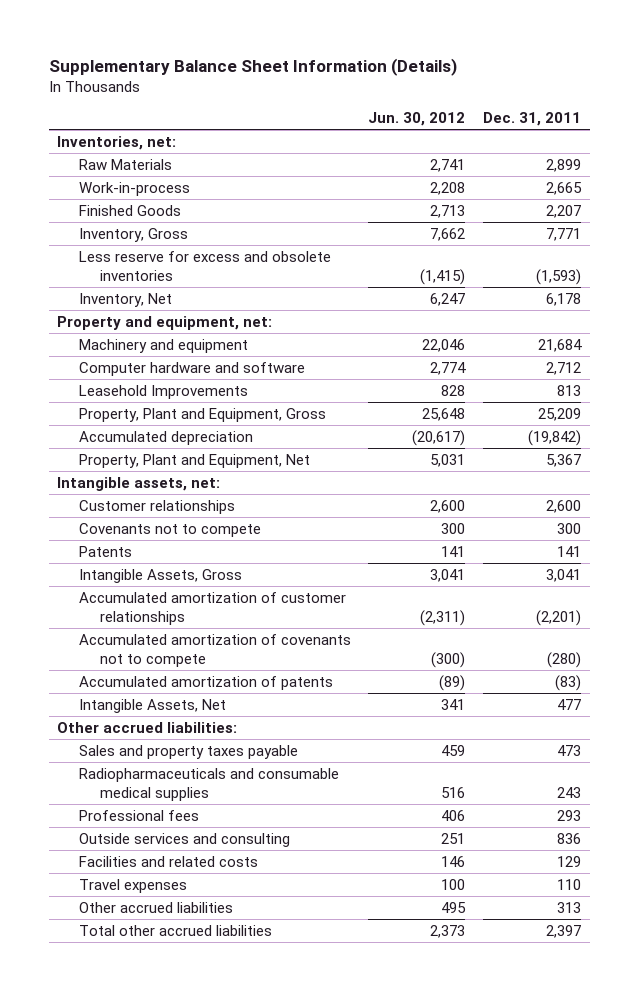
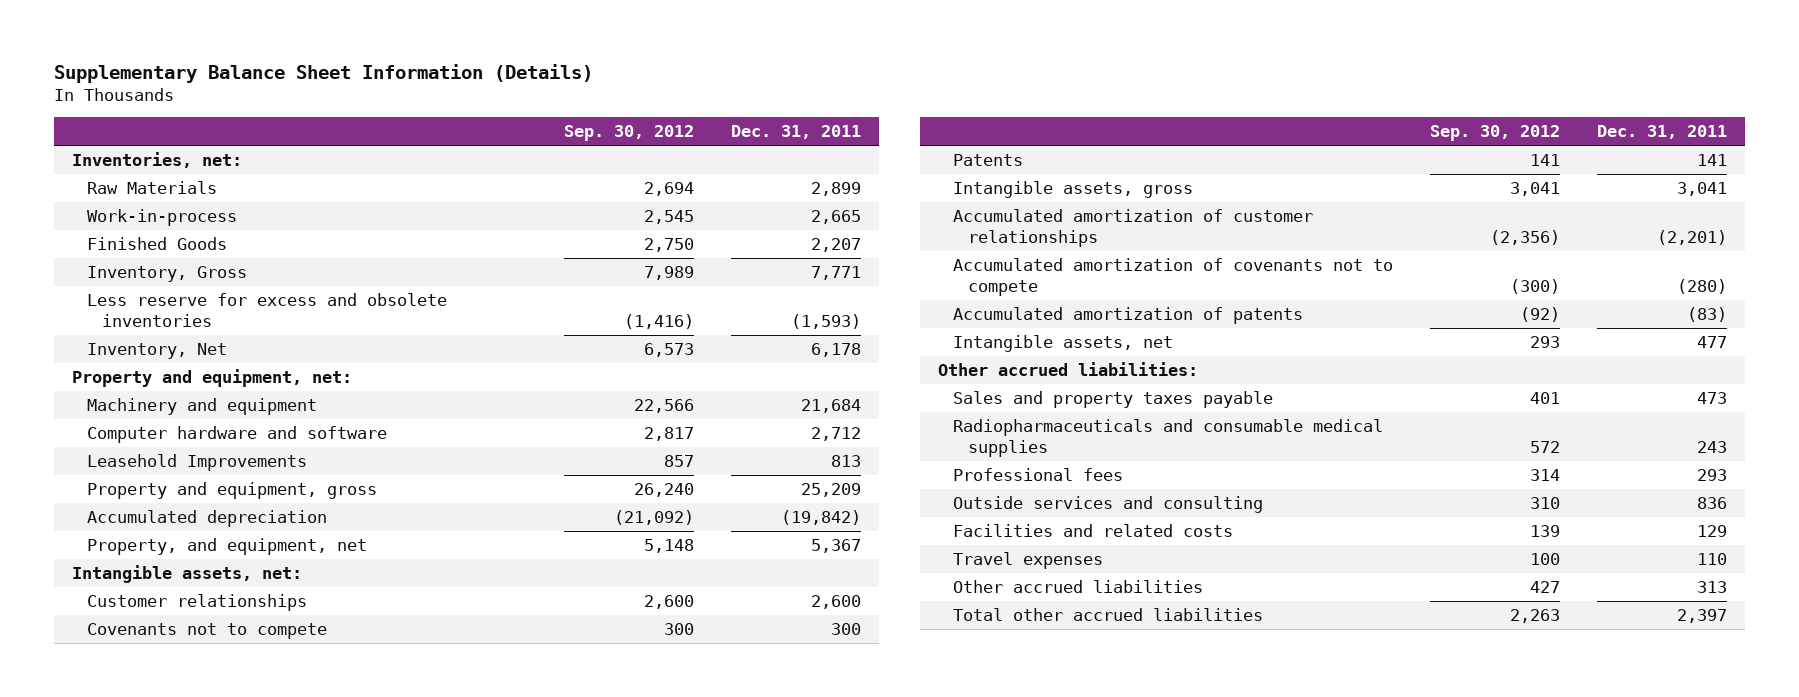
[368,112,466,127] Jun. 30, 2012 -> none
none -> [563,125,694,142] Sep. 30, 2012
[78,407,326,422] Property, Plant and Equipment, Gross -> [86,481,377,499] Property and equipment, gross
[78,453,310,468] Property, Plant and Equipment, Net -> [86,537,367,555] Property, and equipment, net
[78,568,242,583] Intangible Assets, Gross -> [953,180,1194,198] Intangible assets, gross
[78,698,226,713] Intangible Assets, Net -> [953,334,1174,352] Intangible assets, net

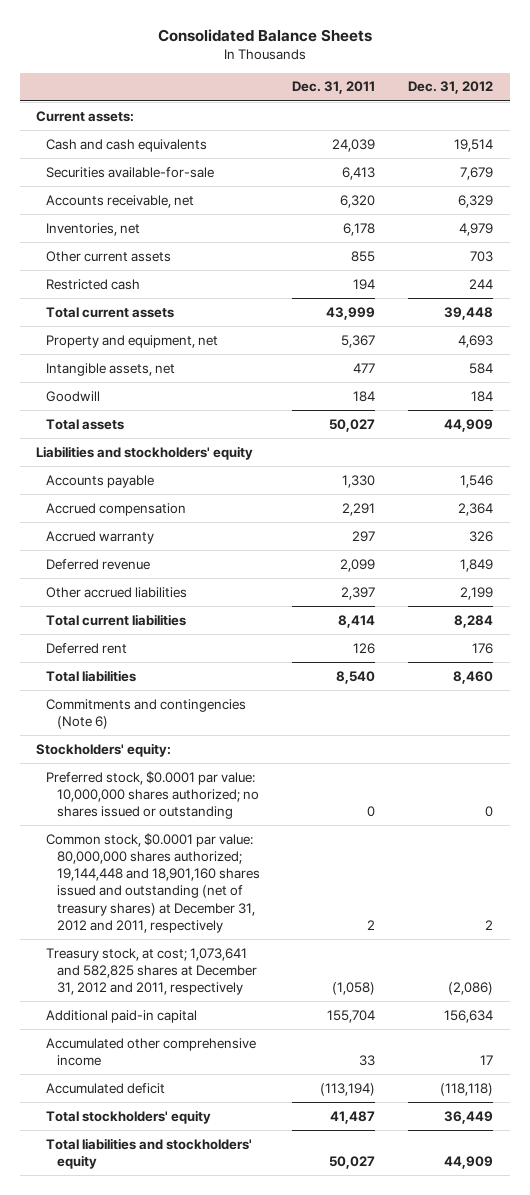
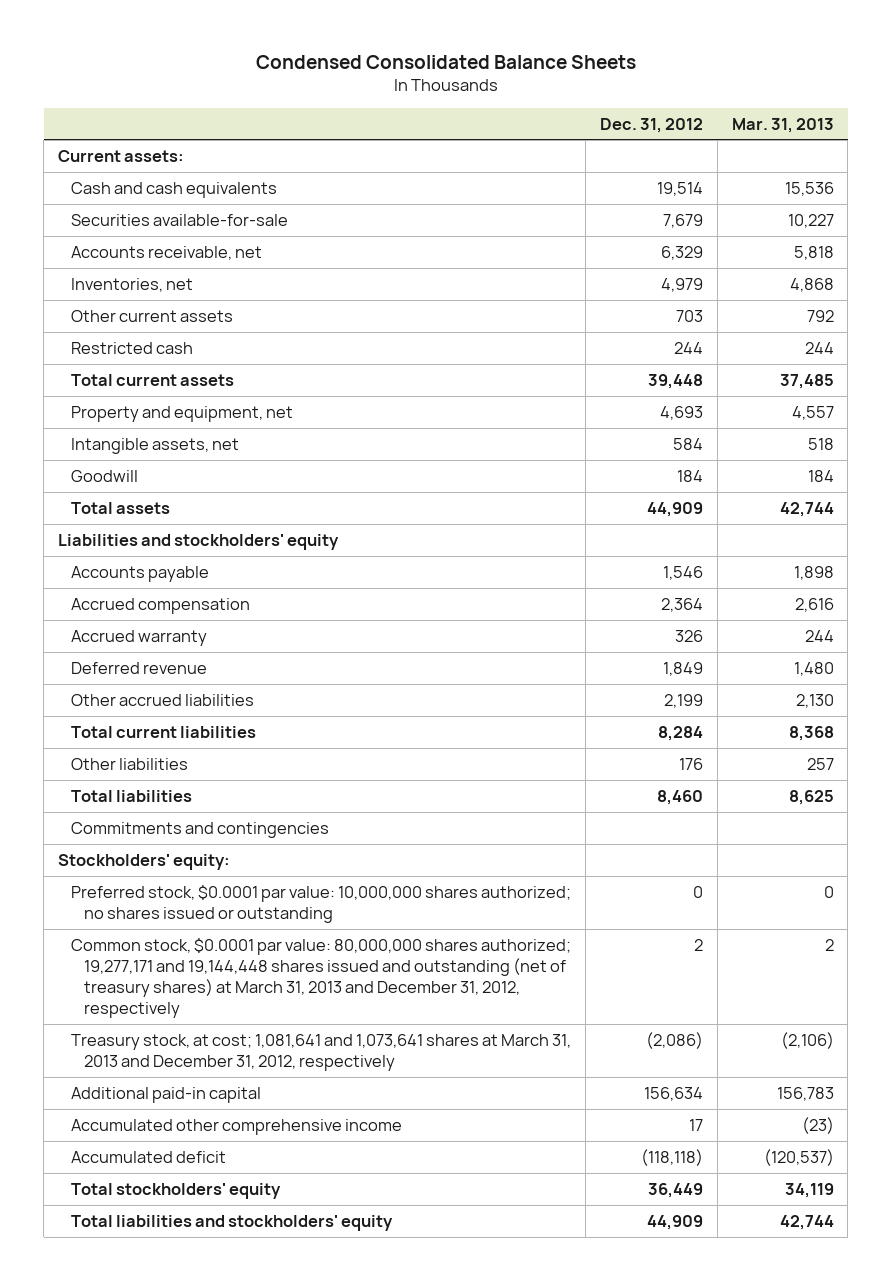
[157,28,372,42] Consolidated Balance Sheets -> [255,55,636,70] Condensed Consolidated Balance Sheets
[292,81,376,95] Dec. 31, 2011 -> none
none -> [731,117,834,133] Mar. 31, 2013
[46,642,128,654] Deferred rent -> [71,757,189,770] Other liabilities
[46,698,247,729] Commitments and contingencies (Note 6) -> [71,821,330,838] Commitments and contingencies
[46,832,260,933] Common stock, $0.0001 par value: 80,000,000 shares authorized; 19,144,448 and 18,901,160 shares issued and outstanding (net of treasury shares) at December 31, 2012 and 2011, respectively -> [71,937,572,1018] Common stock, $0.0001 par value: 80,000,000 shares authorized; 19,277,171 and 19,144,448 shares issued and outstanding (net of treasury shares) at March 31, 2013 and December 31, 2012, respectively
[46,947,257,996] Treasury stock, at cost; 1,073,641 and 582,825 shares at December 31, 2012 and 2011, respectively -> [71,1033,572,1071] Treasury stock, at cost; 1,081,641 and 1,073,641 shares at March 31, 2013 and December 31, 2012, respectively

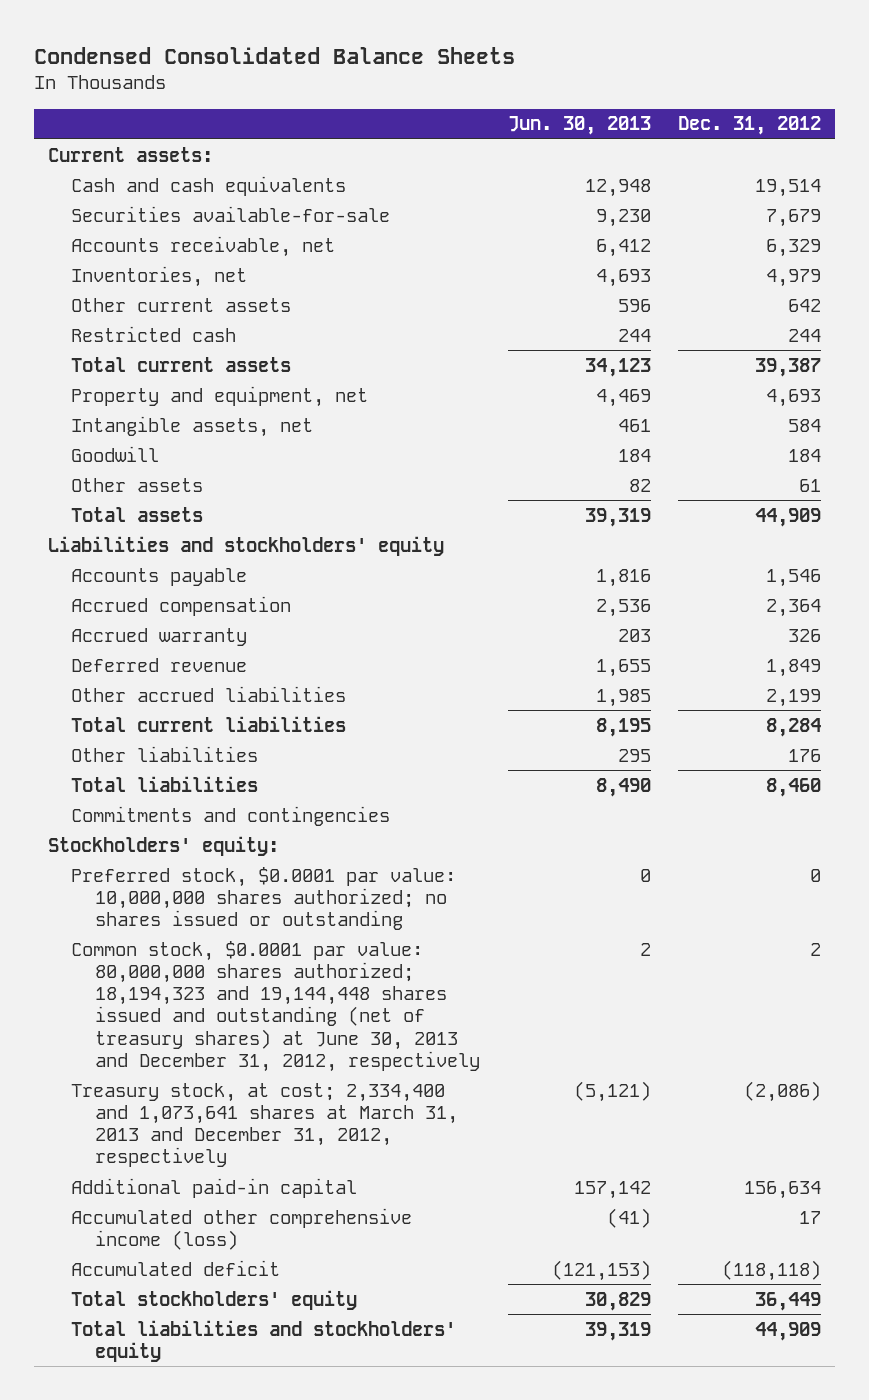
[731,117,834,133] Mar. 31, 2013 -> none
none -> [507,116,651,136] Jun. 30, 2013
[675,309,703,322] 703 -> [788,298,822,312] 642
[647,373,703,389] 39,448 -> [755,357,822,377] 39,387
none -> [71,477,204,492] Other assets
[71,937,572,1018] Common stock, $0.0001 par value: 80,000,000 shares authorized; 19,277,171 and 19,144,448 shares issued and outstanding (net of treasury shares) at March 31, 2013 and December 31, 2012, respectively -> [71,940,481,1072] Common stock, $0.0001 par value: 80,000,000 shares authorized; 18,194,323 and 19,144,448 shares issued and outstanding (net of treasury shares) at June 30, 2013 and December 31, 2012, respectively
[71,1033,572,1071] Treasury stock, at cost; 1,081,641 and 1,073,641 shares at March 31, 2013 and December 31, 2012, respectively -> [71,1082,459,1168] Treasury stock, at cost; 2,334,400 and 1,073,641 shares at March 31, 2013 and December 31, 2012, respectively
[71,1118,403,1135] Accumulated other comprehensive income -> [71,1207,413,1250] Accumulated other comprehensive income (loss)

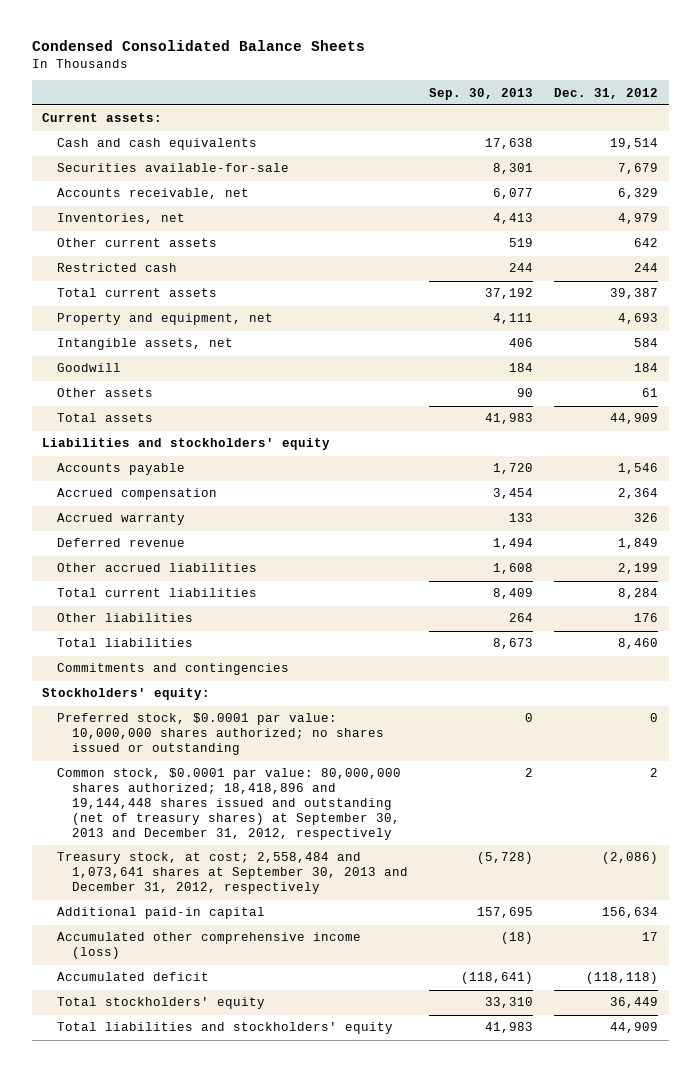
[507,116,651,136] Jun. 30, 2013 -> none
none -> [429,87,534,100] Sep. 30, 2013
[71,940,481,1072] Common stock, $0.0001 par value: 80,000,000 shares authorized; 18,194,323 and 19,144,448 shares issued and outstanding (net of treasury shares) at June 30, 2013 and December 31, 2012, respectively -> [57,768,402,841] Common stock, $0.0001 par value: 80,000,000 shares authorized; 18,418,896 and 19,144,448 shares issued and outstanding (net of treasury shares) at September 30, 2013 and December 31, 2012, respectively
[71,1082,459,1168] Treasury stock, at cost; 2,334,400 and 1,073,641 shares at March 31, 2013 and December 31, 2012, respectively -> [57,852,408,895] Treasury stock, at cost; 2,558,484 and 1,073,641 shares at September 30, 2013 and December 31, 2012, respectively

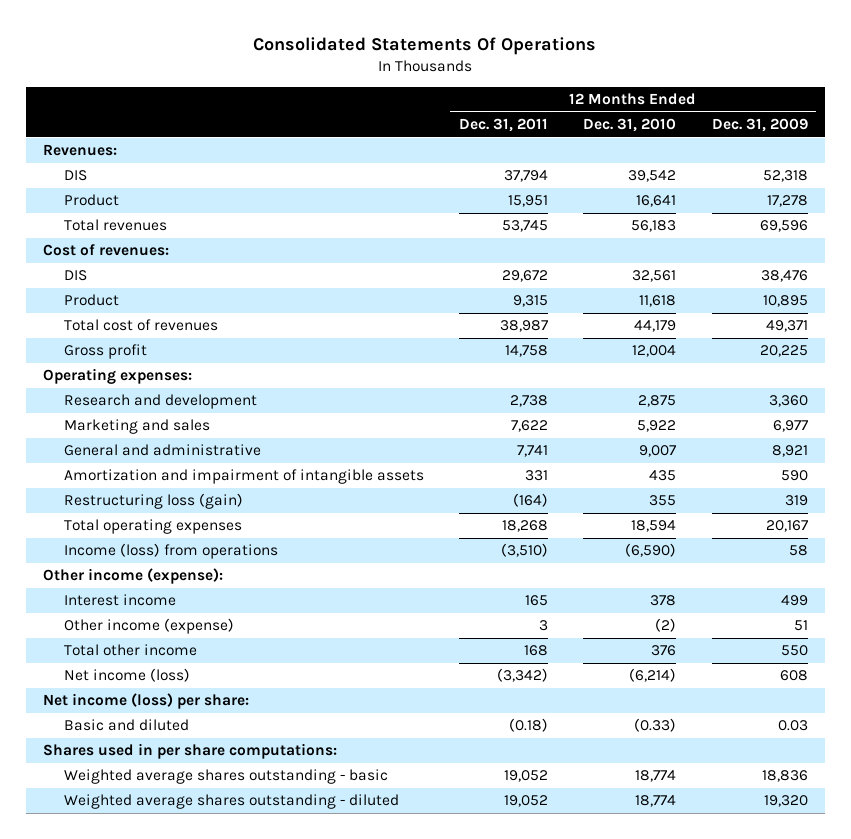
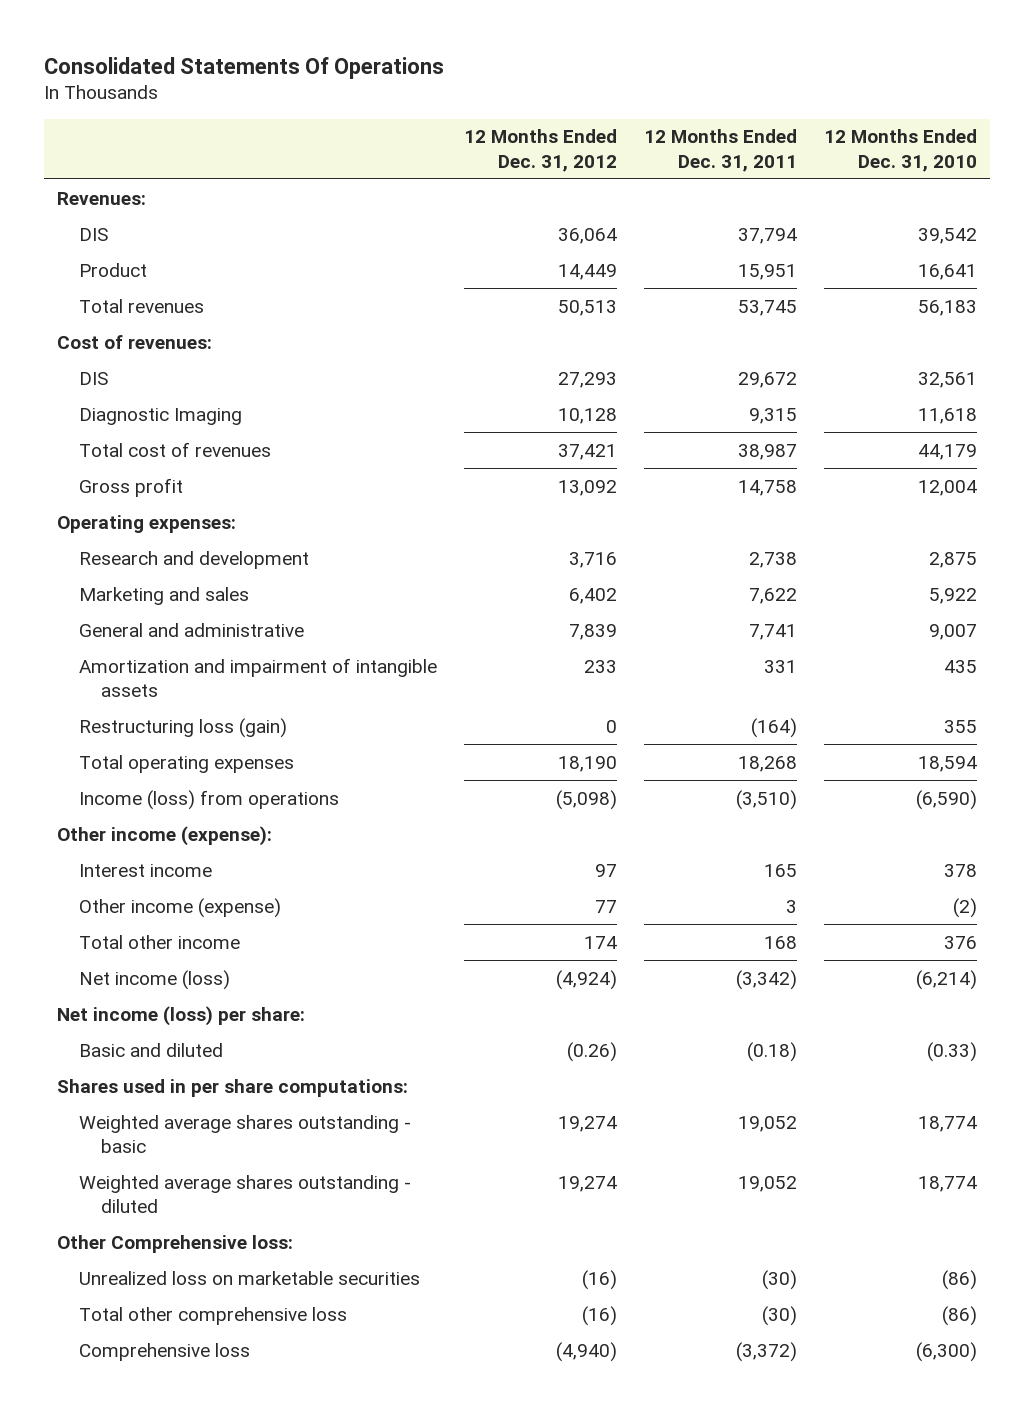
[711,118,808,133] Dec. 31, 2009 -> none
none -> [463,129,617,172] 12 Months Ended Dec. 31, 2012
[63,294,119,307] Product -> [79,407,243,425] Diagnostic Imaging
none -> [57,1234,294,1253] Other Comprehensive loss:
none -> [79,1270,421,1285] Unrealized loss on marketable securities
none -> [79,1306,348,1325] Total other comprehensive loss
none -> [79,1342,251,1361] Comprehensive loss

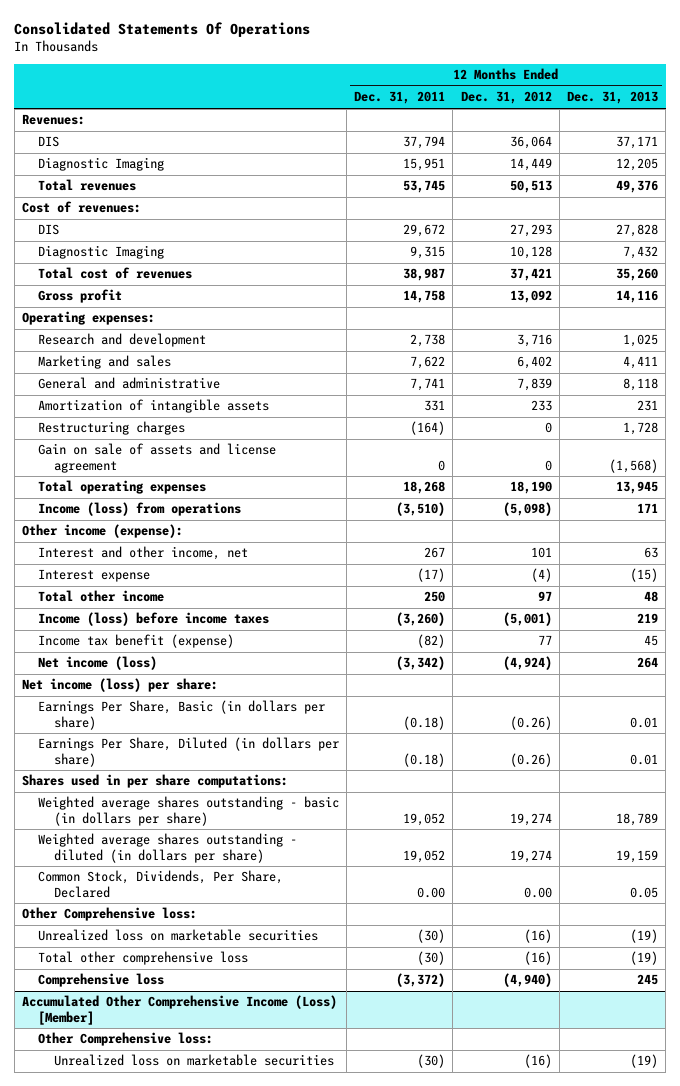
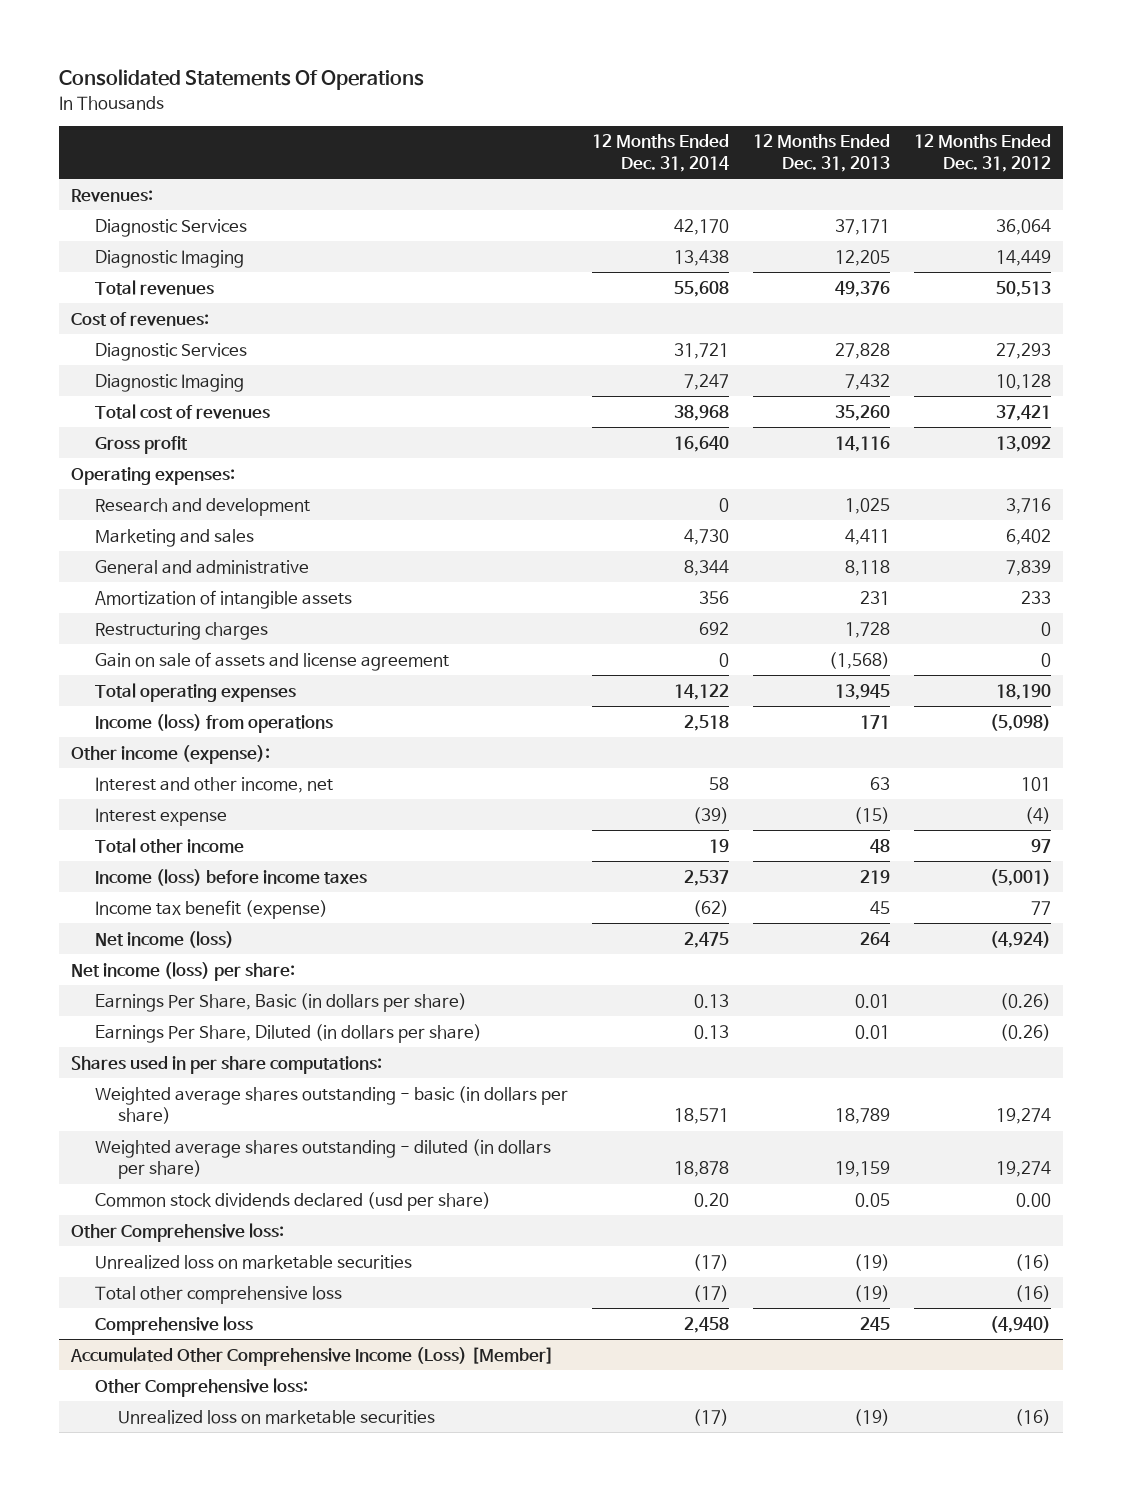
[354,91,446,105] Dec. 31, 2011 -> none
none -> [591,134,729,172] 12 Months Ended Dec. 31, 2014
[37,136,59,148] DIS -> [94,218,247,237] Diagnostic Services
[37,224,59,236] DIS -> [94,342,247,361] Diagnostic Services
[37,870,283,898] Common Stock, Dividends, Per Share, Declared -> [94,1191,491,1211] Common stock dividends declared (usd per share)

